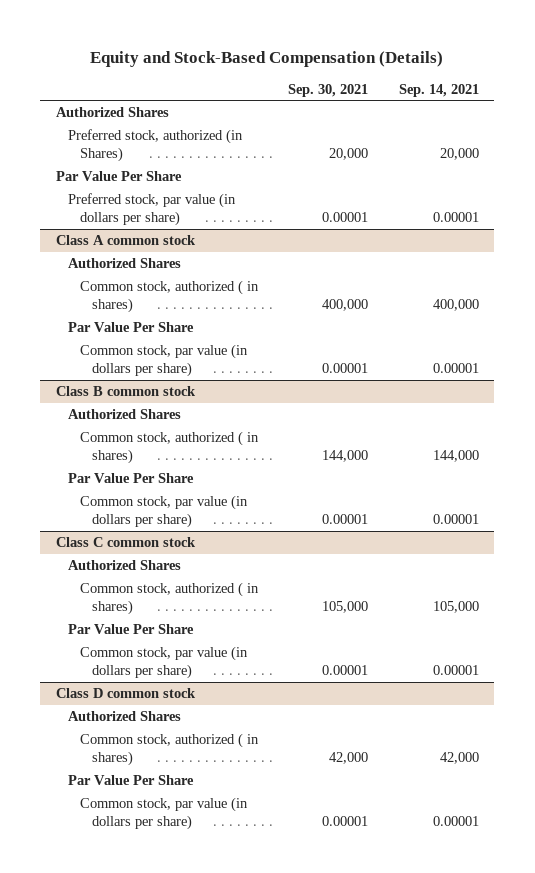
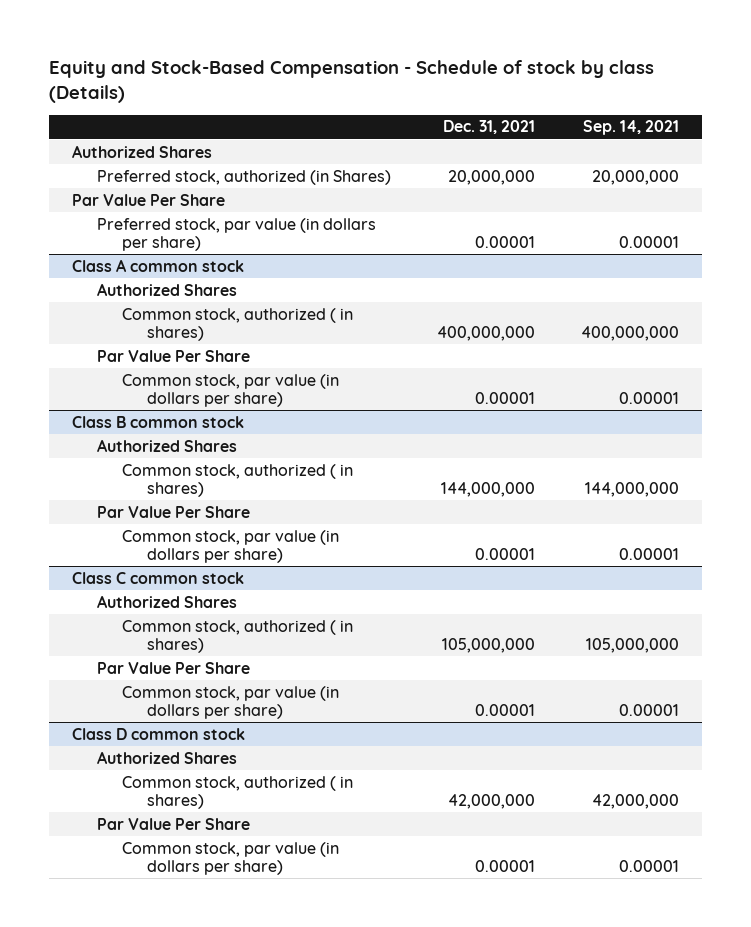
[90,51,444,68] Equity and Stock-Based Compensation (Details) -> [48,59,654,103] Equity and Stock-Based Compensation - Schedule of stock by class (Details)
[288,83,369,97] Sep. 30, 2021 -> none
none -> [442,120,535,135] Dec. 31, 2021
[440,148,480,161] 20,000 -> [591,169,679,185] 20,000,000
[433,299,480,312] 400,000 -> [580,326,679,342] 400,000,000
[433,450,480,463] 144,000 -> [584,482,679,498] 144,000,000
[433,601,480,614] 105,000 -> [585,638,679,654] 105,000,000
[440,752,480,765] 42,000 -> [591,794,679,810] 42,000,000

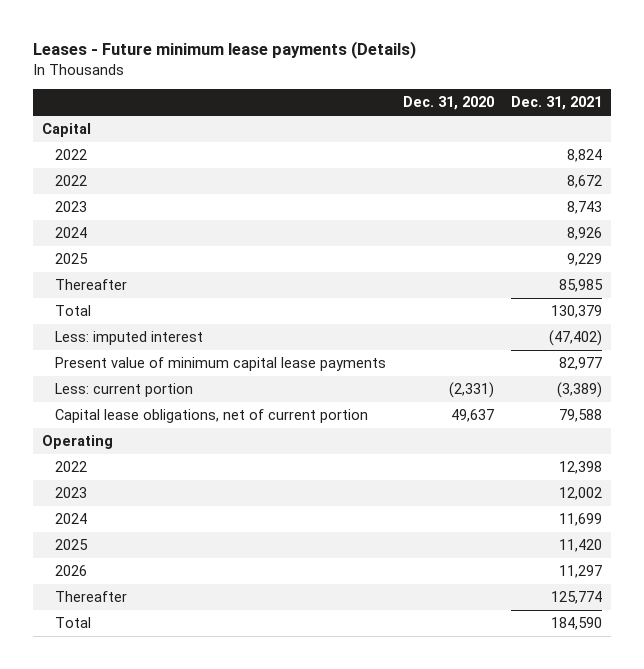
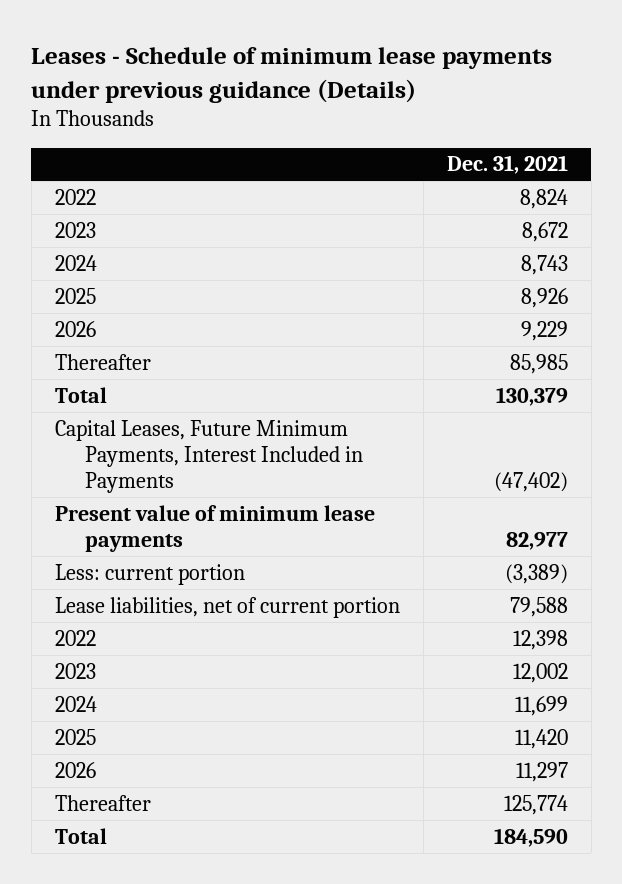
[33,41,417,60] Leases - Future minimum lease payments (Details) -> [31,47,553,103] Leases - Schedule of minimum lease payments under previous guidance (Details)
[403,96,495,111] Dec. 31, 2020 -> none
[41,123,91,138] Capital -> none
[54,175,87,187] 2022 -> none
[567,201,603,215] 8,743 -> [521,221,568,242] 8,672
[567,227,603,241] 8,926 -> [520,254,568,275] 8,743
[567,253,603,267] 9,229 -> [520,287,568,308] 8,926
none -> [54,320,96,337] 2026
[54,331,203,346] Less: imputed interest -> [54,419,363,494] Capital Leases, Future Minimum Payments, Interest Included in Payments
[54,357,386,372] Present value of minimum capital lease payments -> [54,504,375,552] Present value of minimum lease payments
[41,435,113,450] Operating -> none
[54,409,368,424] Capital lease obligations, net of current portion -> [54,596,400,618] Lease liabilities, net of current portion

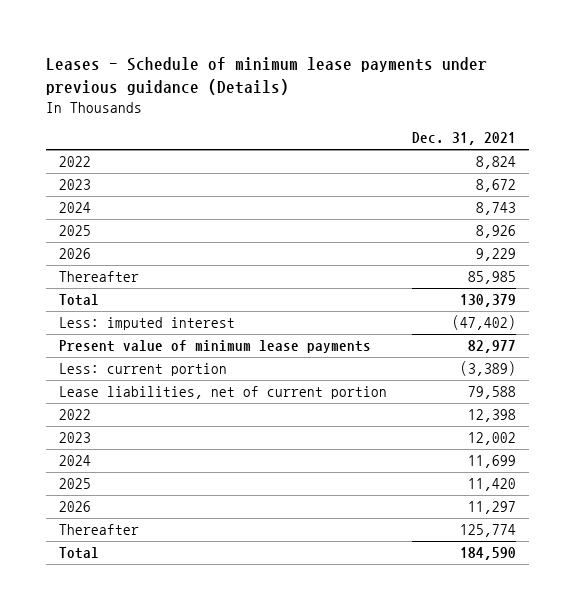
[54,419,363,494] Capital Leases, Future Minimum Payments, Interest Included in Payments -> [58,317,235,331] Less: imputed interest

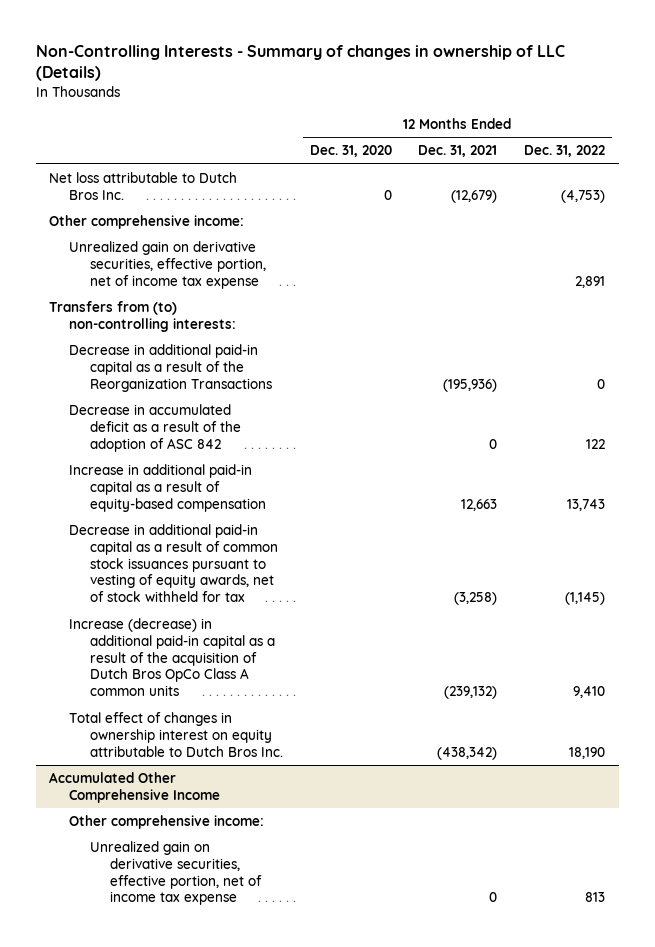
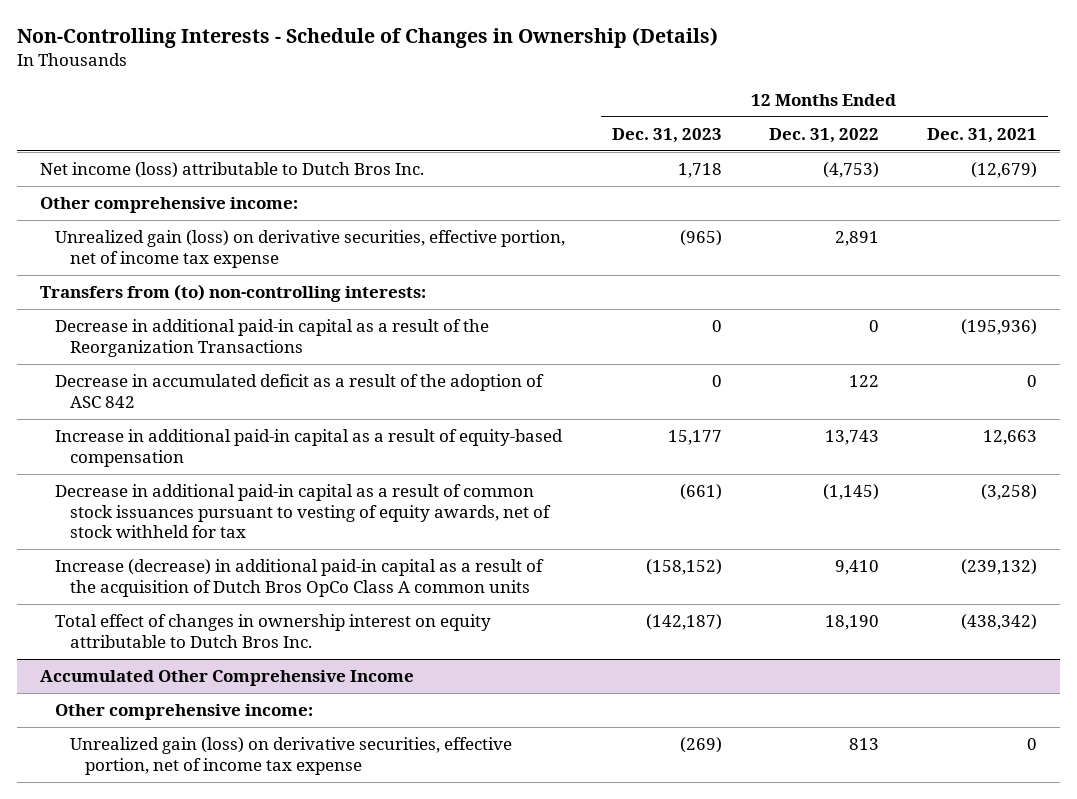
[35,45,565,82] Non-Controlling Interests - Summary of changes in ownership of LLC (Details) -> [16,26,718,48] Non-Controlling Interests - Schedule of Changes in Ownership (Details)
[309,145,392,158] Dec. 31, 2020 -> none
none -> [612,127,723,143] Dec. 31, 2023
[49,172,238,200] Net loss attributable to Dutch Bros Inc. -> [40,162,425,179] Net income (loss) attributable to Dutch Bros Inc.
[69,241,266,289] Unrealized gain on derivative securities, effective portion, net of income tax expense -> [55,230,566,268] Unrealized gain (loss) on derivative securities, effective portion, net of income tax expense
[89,841,262,906] Unrealized gain on derivative securities, effective portion, net of income tax expense -> [70,737,513,775] Unrealized gain (loss) on derivative securities, effective portion, net of income tax expense

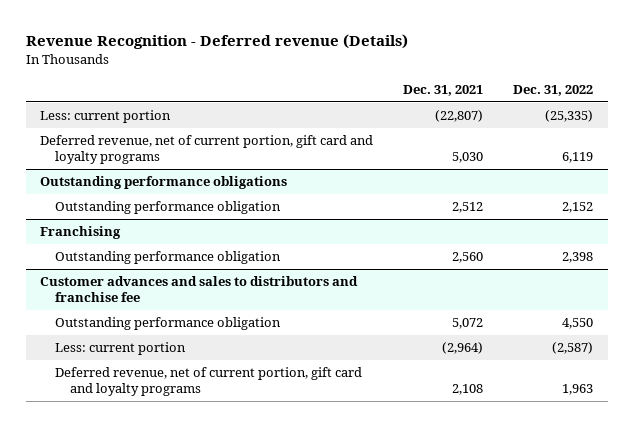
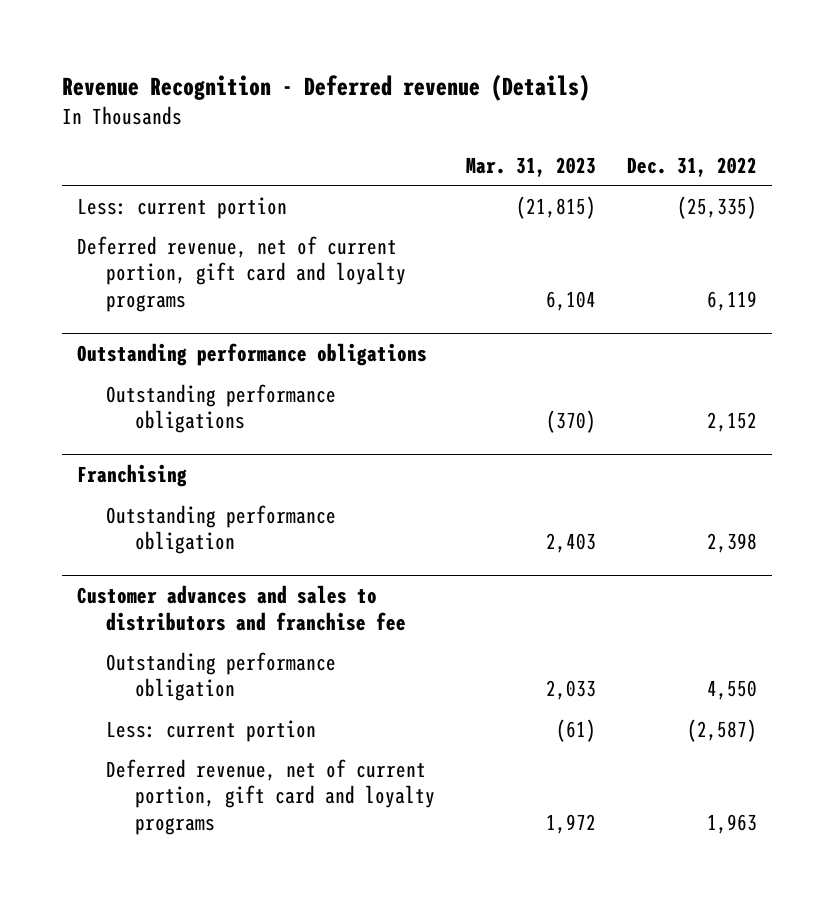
[403,84,484,96] Dec. 31, 2021 -> none
none -> [465,156,596,177] Mar. 31, 2023
[55,201,282,215] Outstanding performance obligation -> [105,383,336,434] Outstanding performance obligations

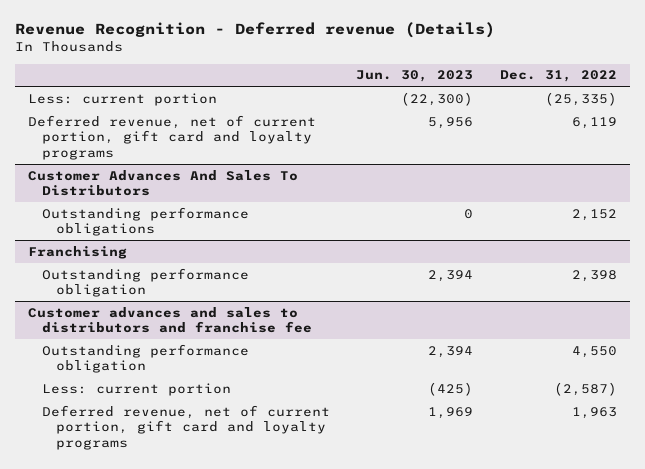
[465,156,596,177] Mar. 31, 2023 -> none
none -> [356,70,474,83] Jun. 30, 2023
[77,342,428,366] Outstanding performance obligations -> [27,169,298,197] Customer Advances And Sales To Distributors

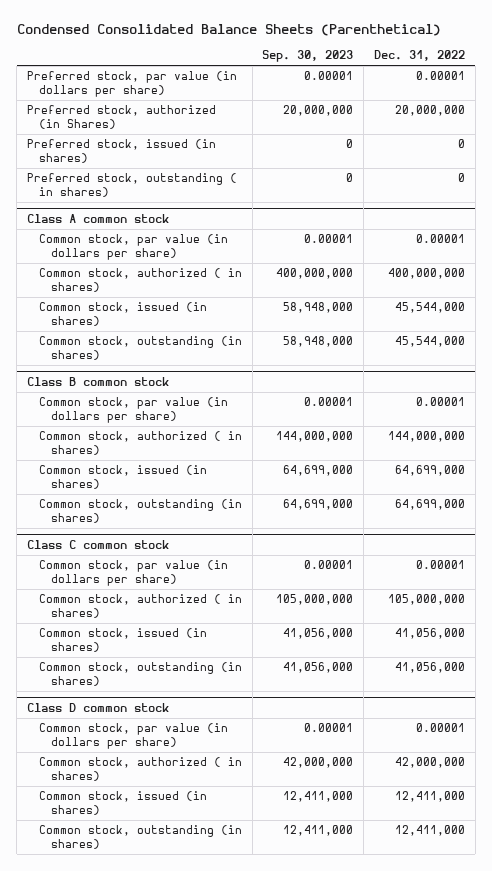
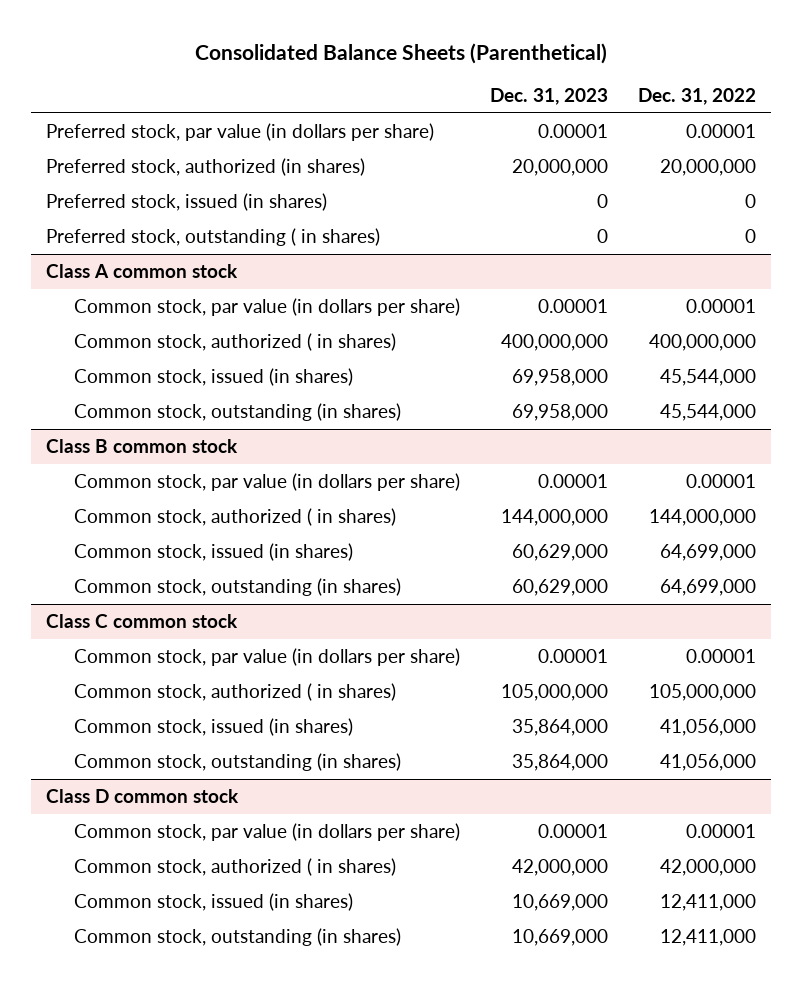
[16,23,441,36] Condensed Consolidated Balance Sheets (Parenthetical) -> [195,42,608,64] Consolidated Balance Sheets (Parenthetical)
[262,50,354,63] Sep. 30, 2023 -> none
none -> [490,87,609,105] Dec. 31, 2023
[26,105,216,130] Preferred stock, authorized (in Shares) -> [46,158,366,177] Preferred stock, authorized (in shares)

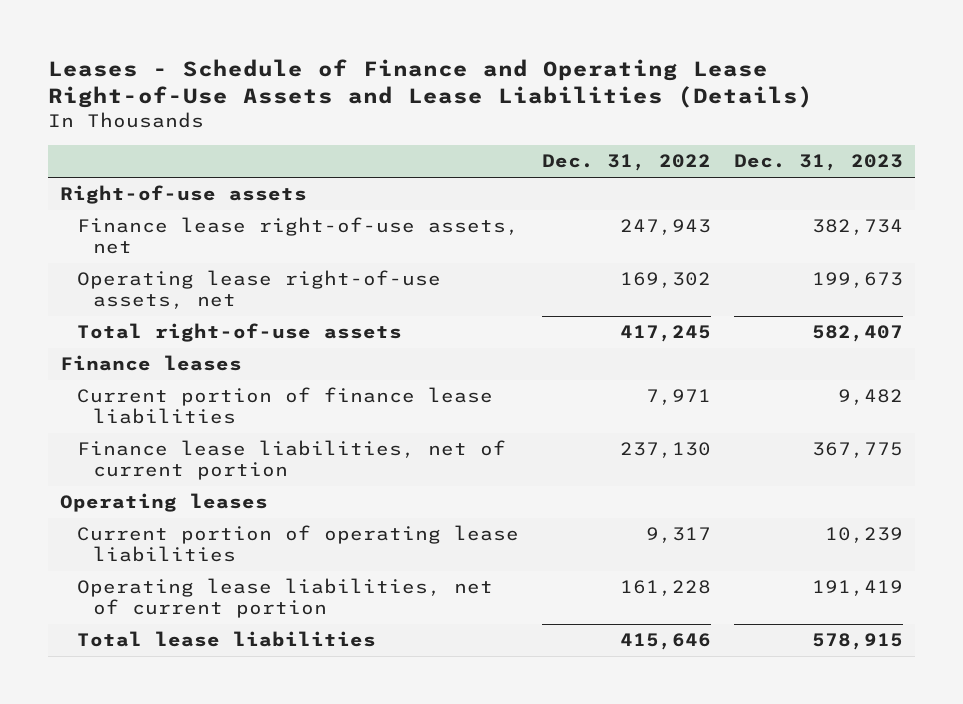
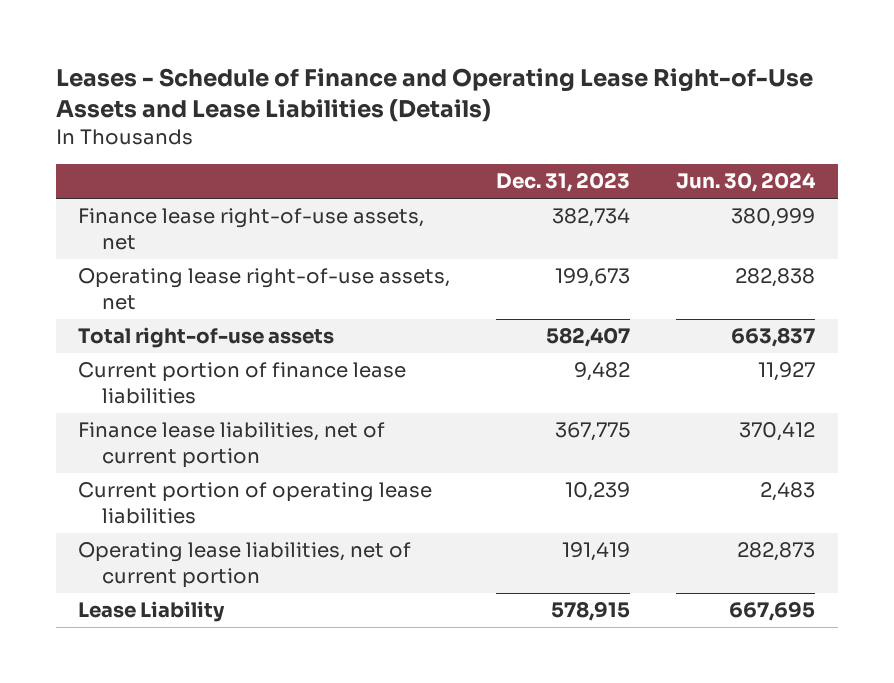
[541,154,711,172] Dec. 31, 2022 -> none
none -> [676,172,817,193] Jun. 30, 2024
[59,185,307,205] Right-of-use assets -> none
[59,355,242,372] Finance leases -> none
[59,493,268,513] Operating leases -> none
[76,631,376,648] Total lease liabilities -> [78,601,226,623] Lease Liability

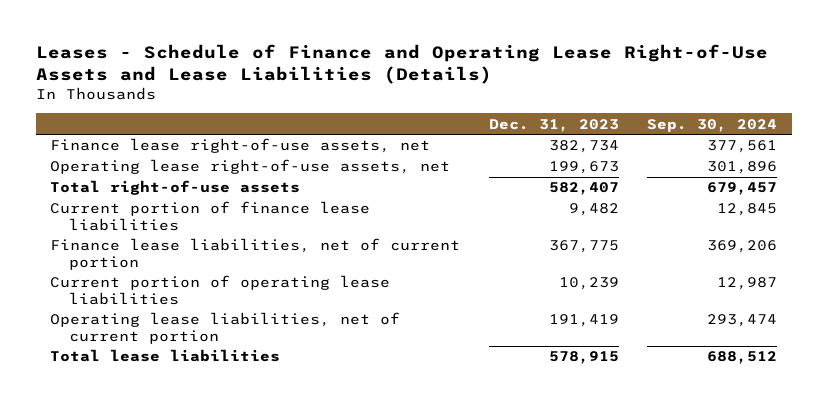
[676,172,817,193] Jun. 30, 2024 -> none
none -> [647,118,778,132] Sep. 30, 2024
[78,601,226,623] Lease Liability -> [50,349,281,363] Total lease liabilities

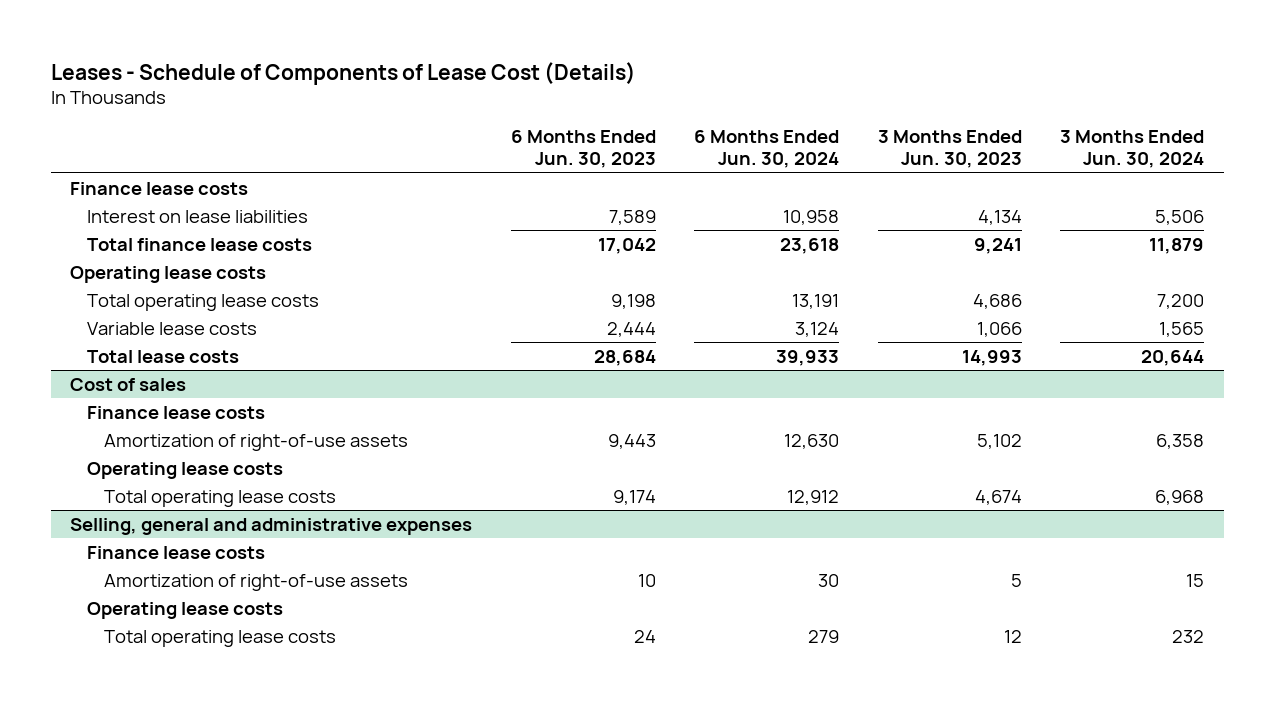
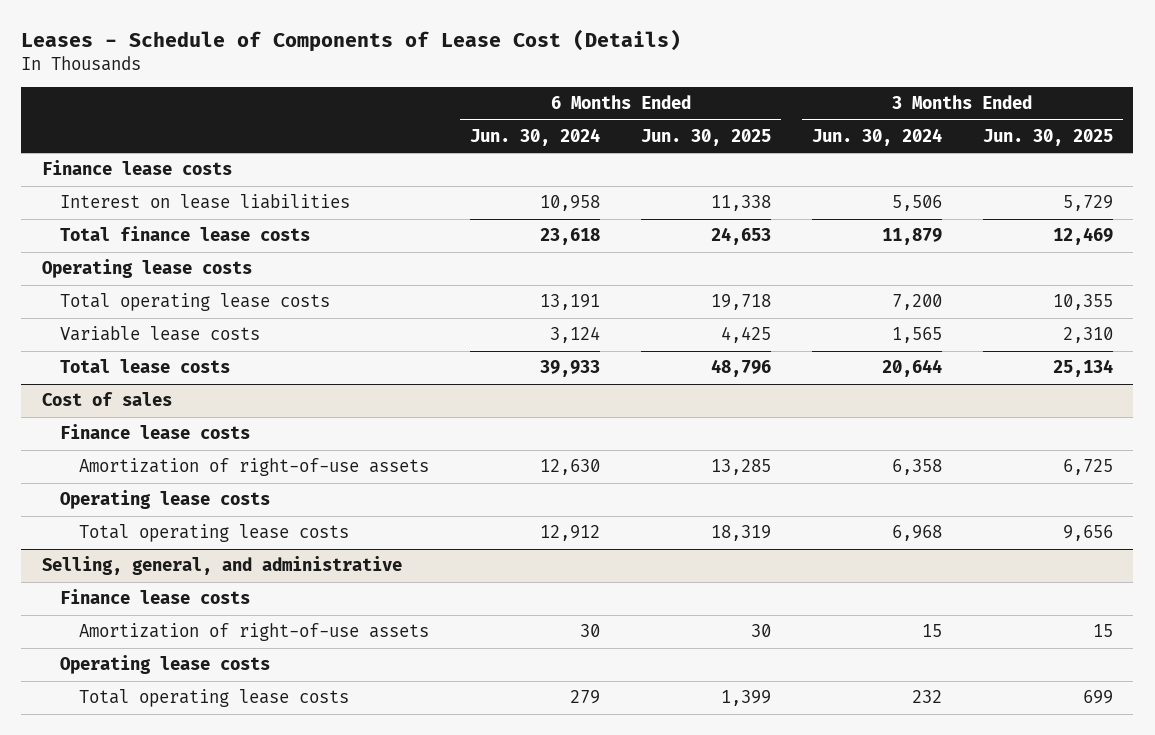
[510,130,656,169] 6 Months Ended Jun. 30, 2023 -> none
[877,130,1022,169] 3 Months Ended Jun. 30, 2023 -> none
none -> [641,128,772,146] Jun. 30, 2025
none -> [982,128,1113,146] Jun. 30, 2025
[70,517,473,535] Selling, general and administrative expenses -> [41,556,402,576] Selling, general, and administrative

